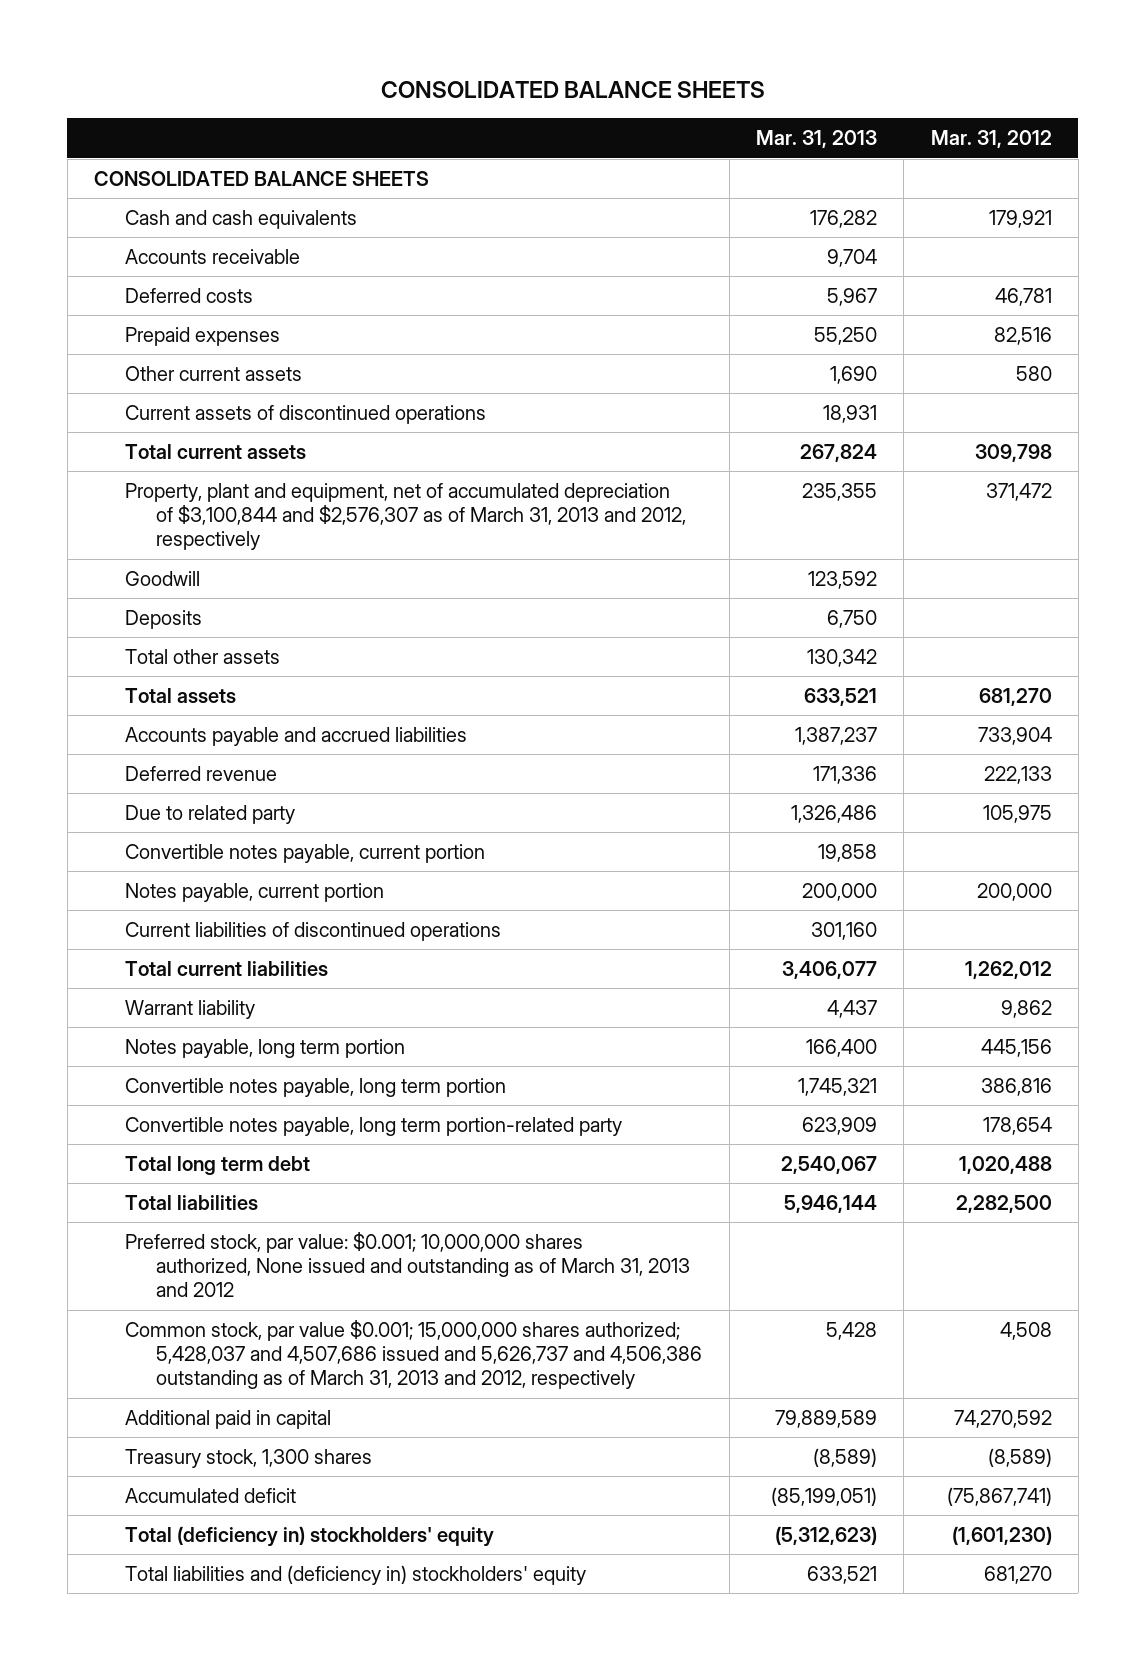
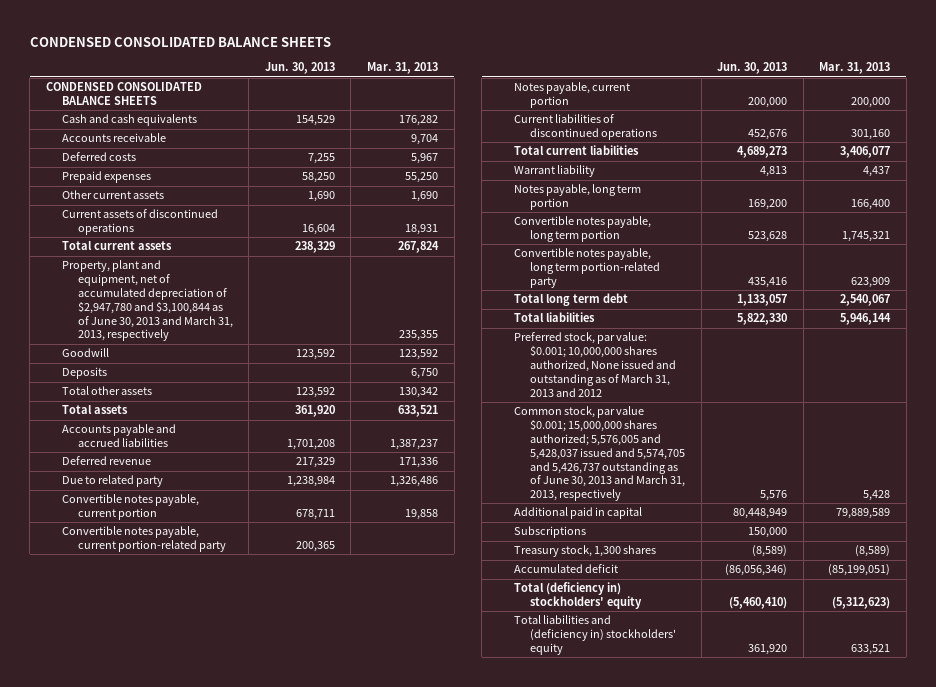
[380,81,765,99] CONSOLIDATED BALANCE SHEETS -> [29,36,331,47] CONDENSED CONSOLIDATED BALANCE SHEETS
[930,130,1052,149] Mar. 31, 2012 -> none
none -> [264,62,335,75] Jun. 30, 2013
[94,170,430,186] CONSOLIDATED BALANCE SHEETS -> [45,82,202,106] CONDENSED CONSOLIDATED BALANCE SHEETS
[125,482,687,551] Property, plant and equipment, net of accumulated depreciation of $3,100,844 and $2,576,307 as of March 31, 2013 and 2012, respectively -> [61,260,233,342] Property, plant and equipment, net of accumulated depreciation of $2,947,780 and $3,100,844 as of June 30, 2013 and March 31, 2013, respectively
none -> [61,526,226,553] Convertible notes payable, current portion-related party
[125,1319,703,1390] Common stock, par value $0.001; 15,000,000 shares authorized; 5,428,037 and 4,507,686 issued and 5,626,737 and 4,506,386 outstanding as of March 31, 2013 and 2012, respectively -> [513,406,685,502] Common stock, par value $0.001; 15,000,000 shares authorized; 5,576,005 and 5,428,037 issued and 5,574,705 and 5,426,737 outstanding as of June 30, 2013 and March 31, 2013, respectively
none -> [513,526,586,539] Subscriptions

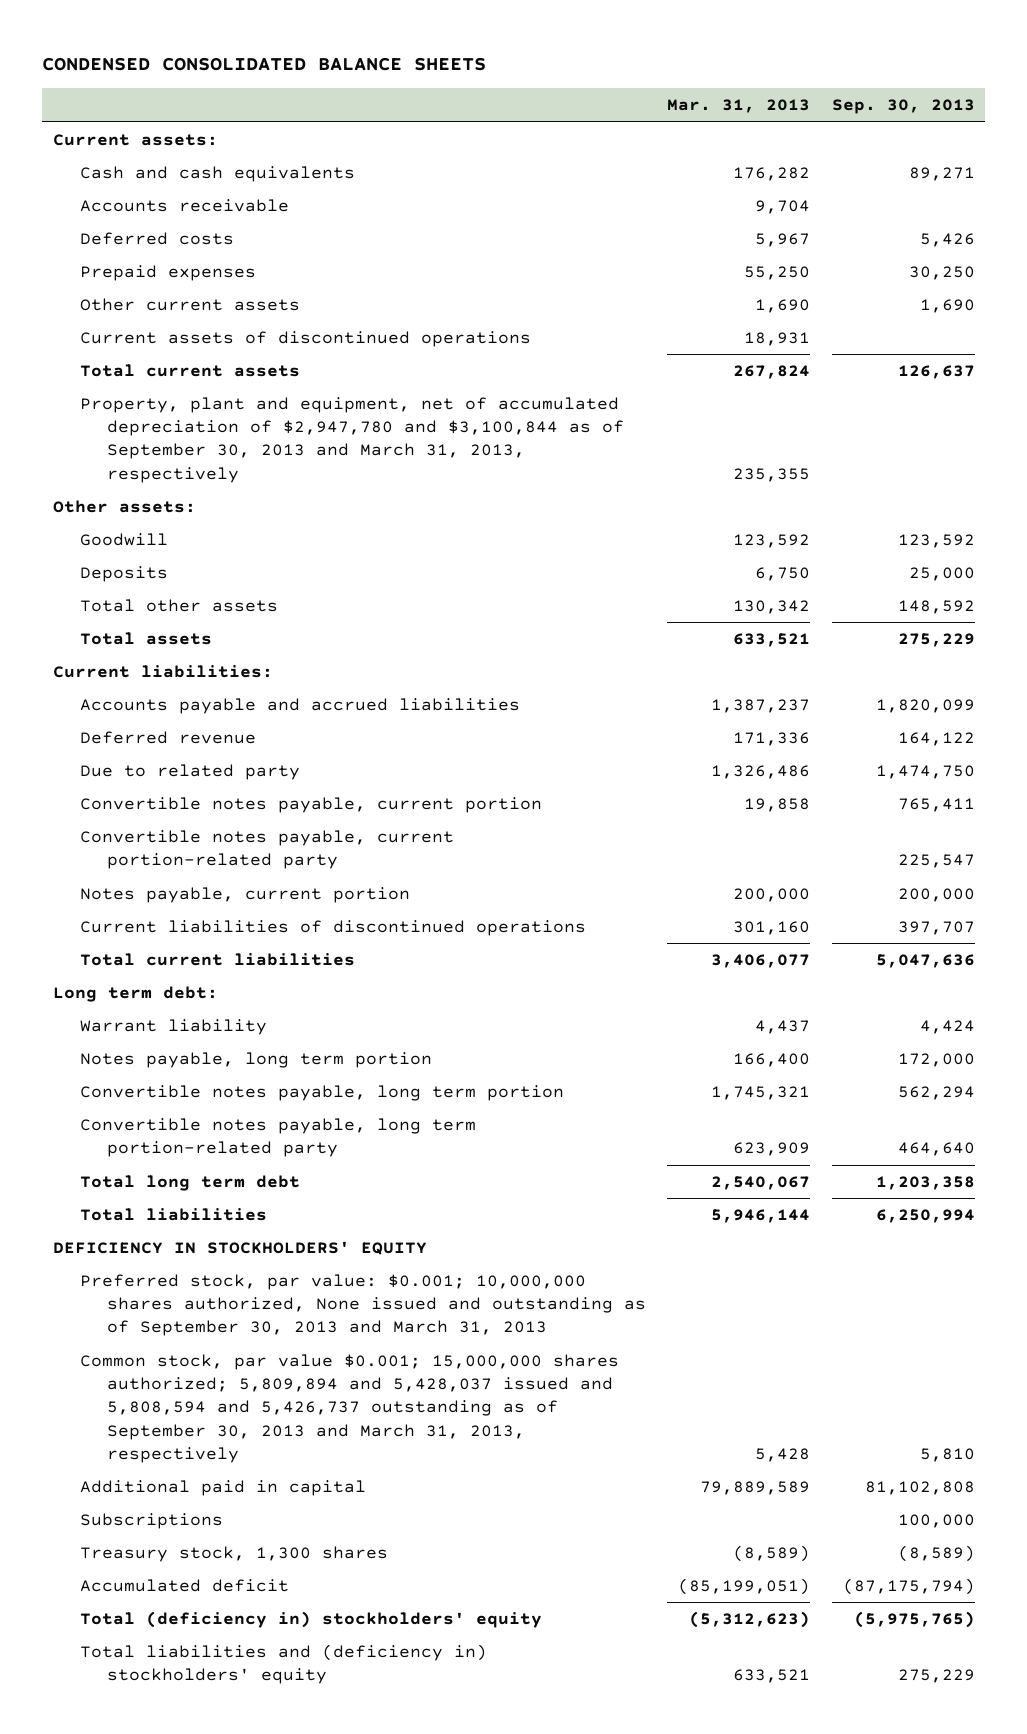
[264,62,335,75] Jun. 30, 2013 -> none
none -> [831,99,975,115] Sep. 30, 2013
[45,82,202,106] CONDENSED CONSOLIDATED BALANCE SHEETS -> none
none -> [52,134,218,147] Current assets:
[61,260,233,342] Property, plant and equipment, net of accumulated depreciation of $2,947,780 and $3,100,844 as of June 30, 2013 and March 31, 2013, respectively -> [80,397,625,483] Property, plant and equipment, net of accumulated depreciation of $2,947,780 and $3,100,844 as of September 30, 2013 and March 31, 2013, respectively
none -> [52,500,196,514] Other assets:
none -> [52,665,273,679] Current liabilities:
none -> [52,986,218,1003] Long term debt:
none -> [52,1241,427,1256] DEFICIENCY IN STOCKHOLDERS' EQUITY
[513,332,676,397] Preferred stock, par value: $0.001; 10,000,000 shares authorized, None issued and outstanding as of March 31, 2013 and 2012 -> [80,1274,647,1337] Preferred stock, par value: $0.001; 10,000,000 shares authorized, None issued and outstanding as of September 30, 2013 and March 31, 2013
[513,406,685,502] Common stock, par value $0.001; 15,000,000 shares authorized; 5,576,005 and 5,428,037 issued and 5,574,705 and 5,426,737 outstanding as of June 30, 2013 and March 31, 2013, respectively -> [80,1354,620,1463] Common stock, par value $0.001; 15,000,000 shares authorized; 5,809,894 and 5,428,037 issued and 5,808,594 and 5,426,737 outstanding as of September 30, 2013 and March 31, 2013, respectively

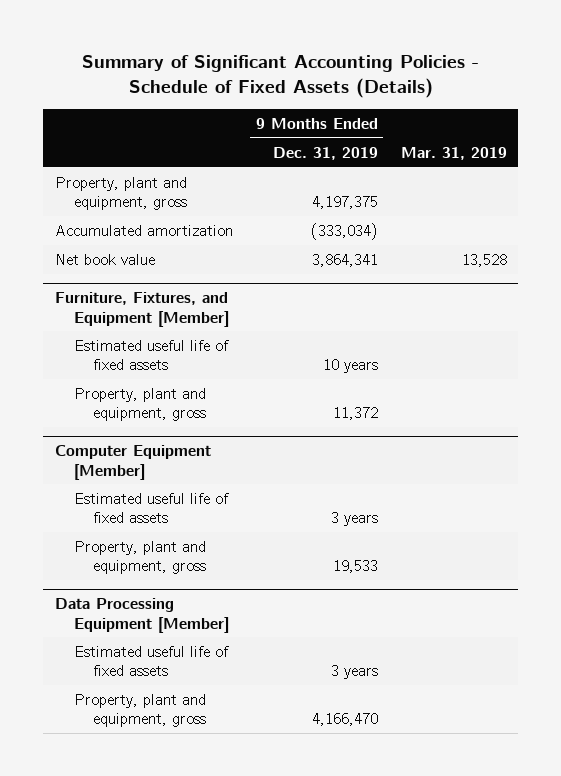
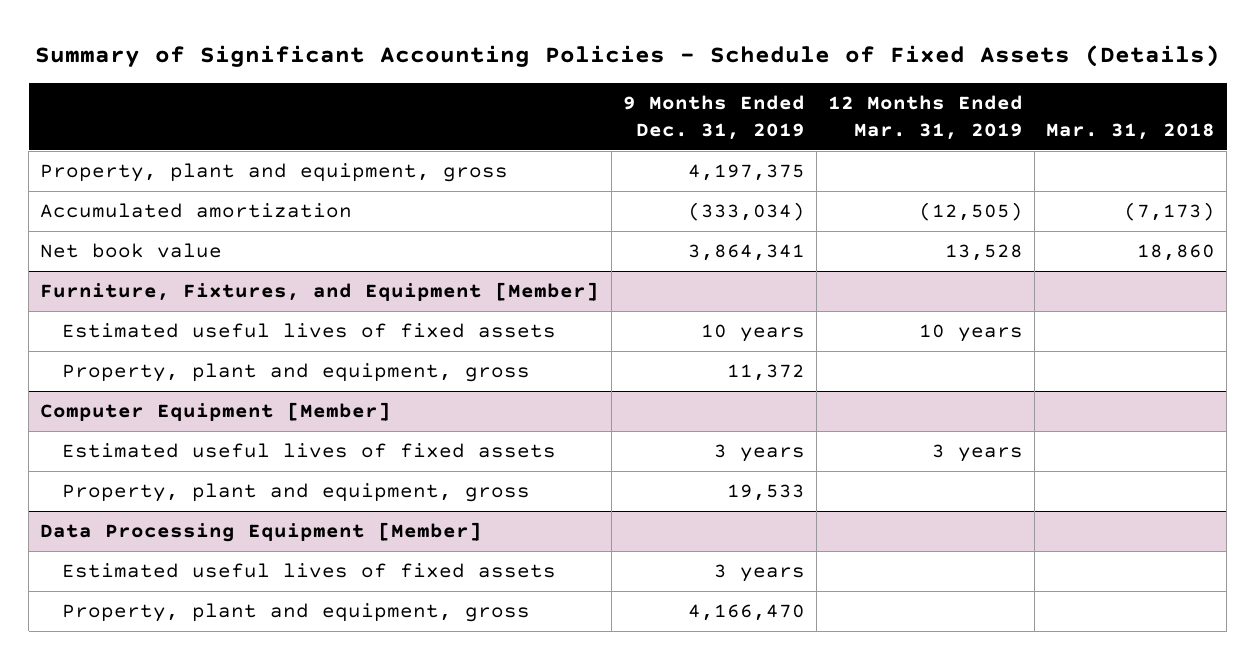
[400,146,507,160] Mar. 31, 2019 -> none
none -> [827,95,1023,141] 12 Months Ended Mar. 31, 2019
none -> [1046,123,1216,141] Mar. 31, 2018
[73,339,229,370] Estimated useful life of fixed assets -> [61,323,556,339] Estimated useful lives of fixed assets
[73,492,229,523] Estimated useful life of fixed assets -> [61,443,556,459] Estimated useful lives of fixed assets
[73,645,229,676] Estimated useful life of fixed assets -> [61,563,556,579] Estimated useful lives of fixed assets

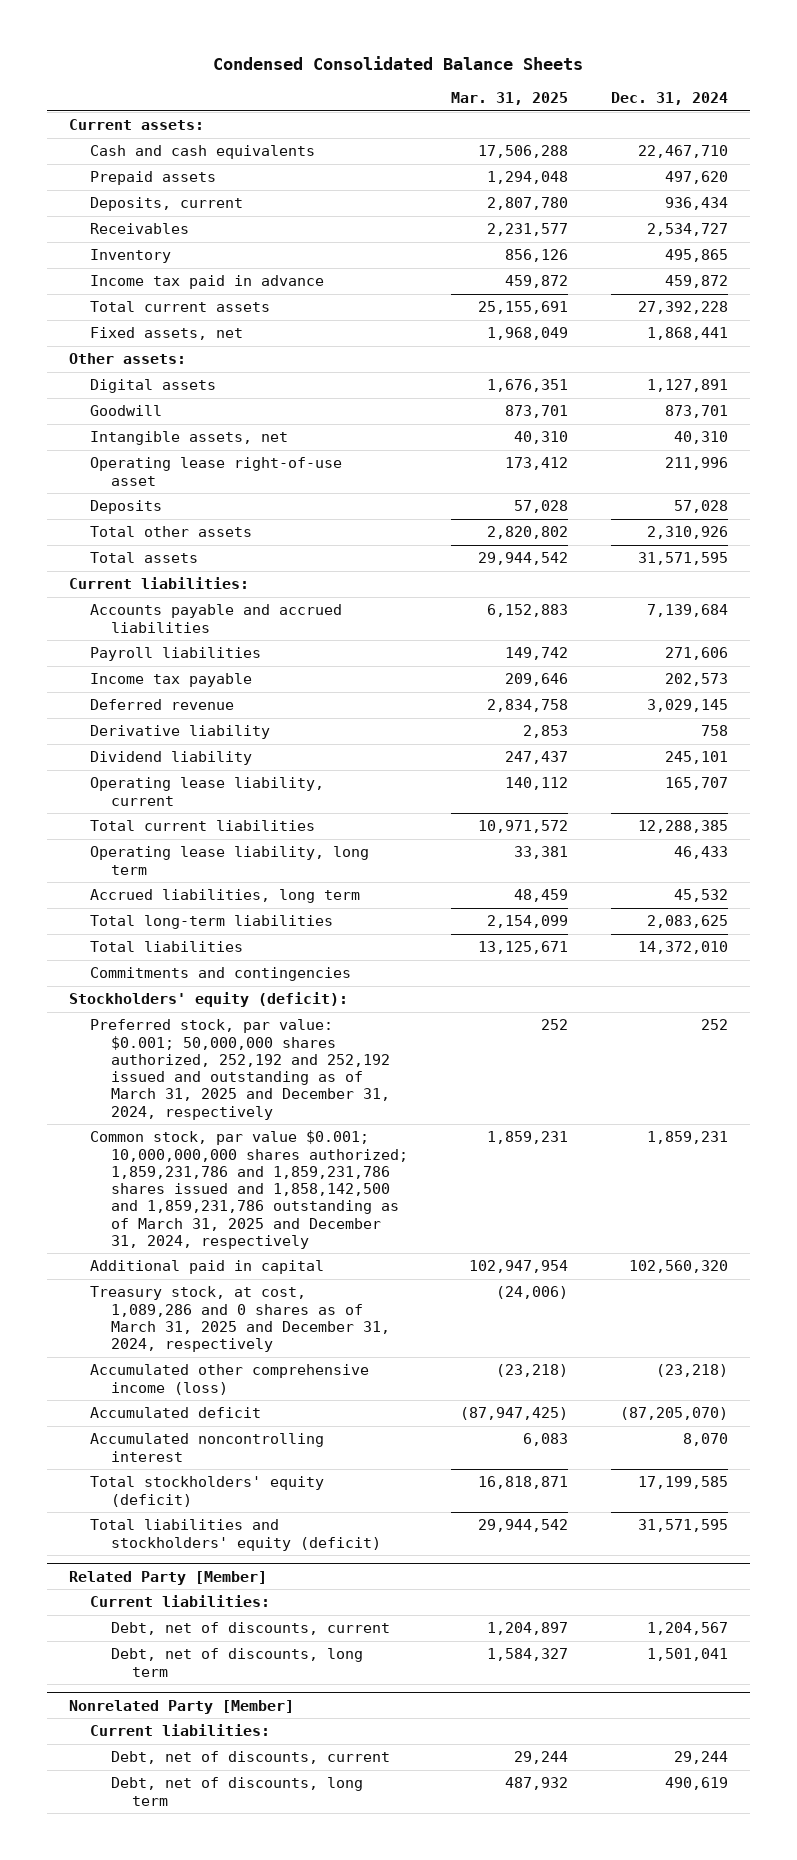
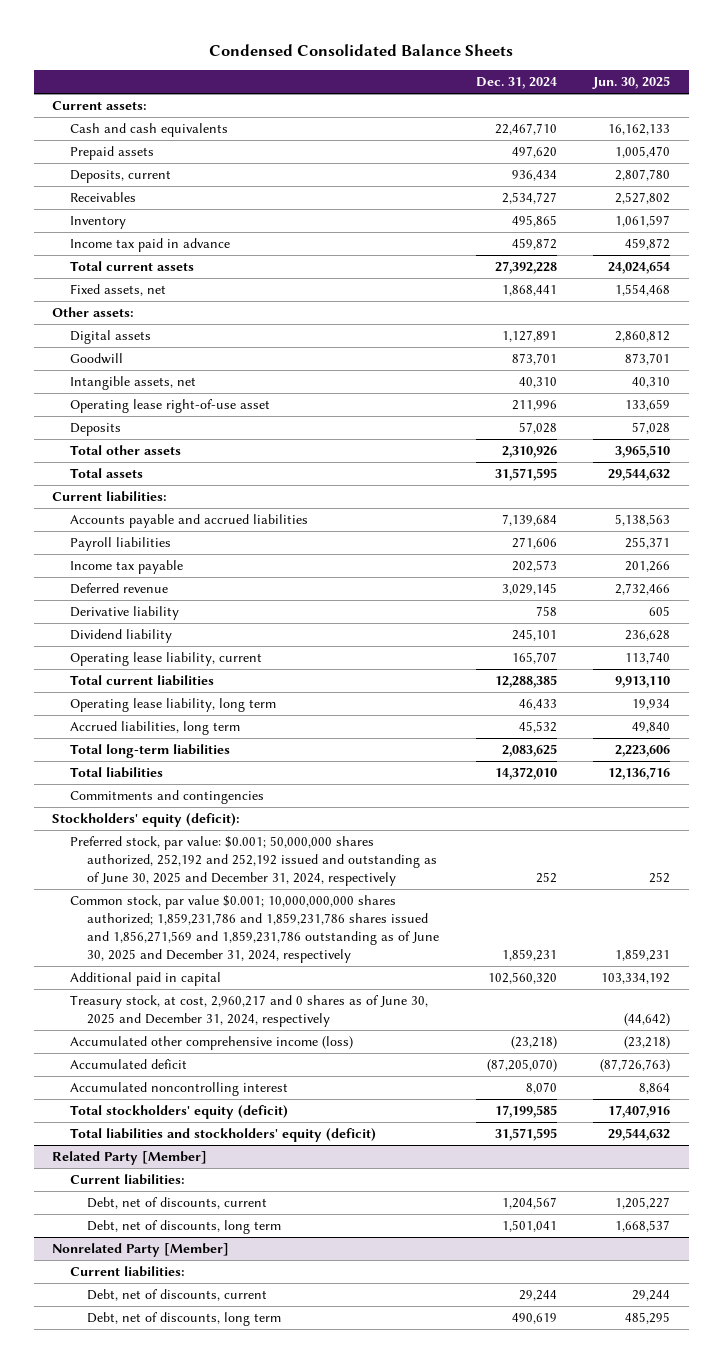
[450,92,568,106] Mar. 31, 2025 -> none
none -> [592,76,671,90] Jun. 30, 2025
[89,1019,390,1120] Preferred stock, par value: $0.001; 50,000,000 shares authorized, 252,192 and 252,192 issued and outstanding as of March 31, 2025 and December 31, 2024, respectively -> [69,836,438,887] Preferred stock, par value: $0.001; 50,000,000 shares authorized, 252,192 and 252,192 issued and outstanding as of June 30, 2025 and December 31, 2024, respectively
[89,1130,408,1249] Common stock, par value $0.001; 10,000,000,000 shares authorized; 1,859,231,786 and 1,859,231,786 shares issued and 1,858,142,500 and 1,859,231,786 outstanding as of March 31, 2025 and December 31, 2024, respectively -> [69,895,440,963] Common stock, par value $0.001; 10,000,000,000 shares authorized; 1,859,231,786 and 1,859,231,786 shares issued and 1,856,271,569 and 1,859,231,786 outstanding as of June 30, 2025 and December 31, 2024, respectively
[89,1286,390,1353] Treasury stock, at cost, 1,089,286 and 0 shares as of March 31, 2025 and December 31, 2024, respectively -> [69,995,428,1028] Treasury stock, at cost, 2,960,217 and 0 shares as of June 30, 2025 and December 31, 2024, respectively

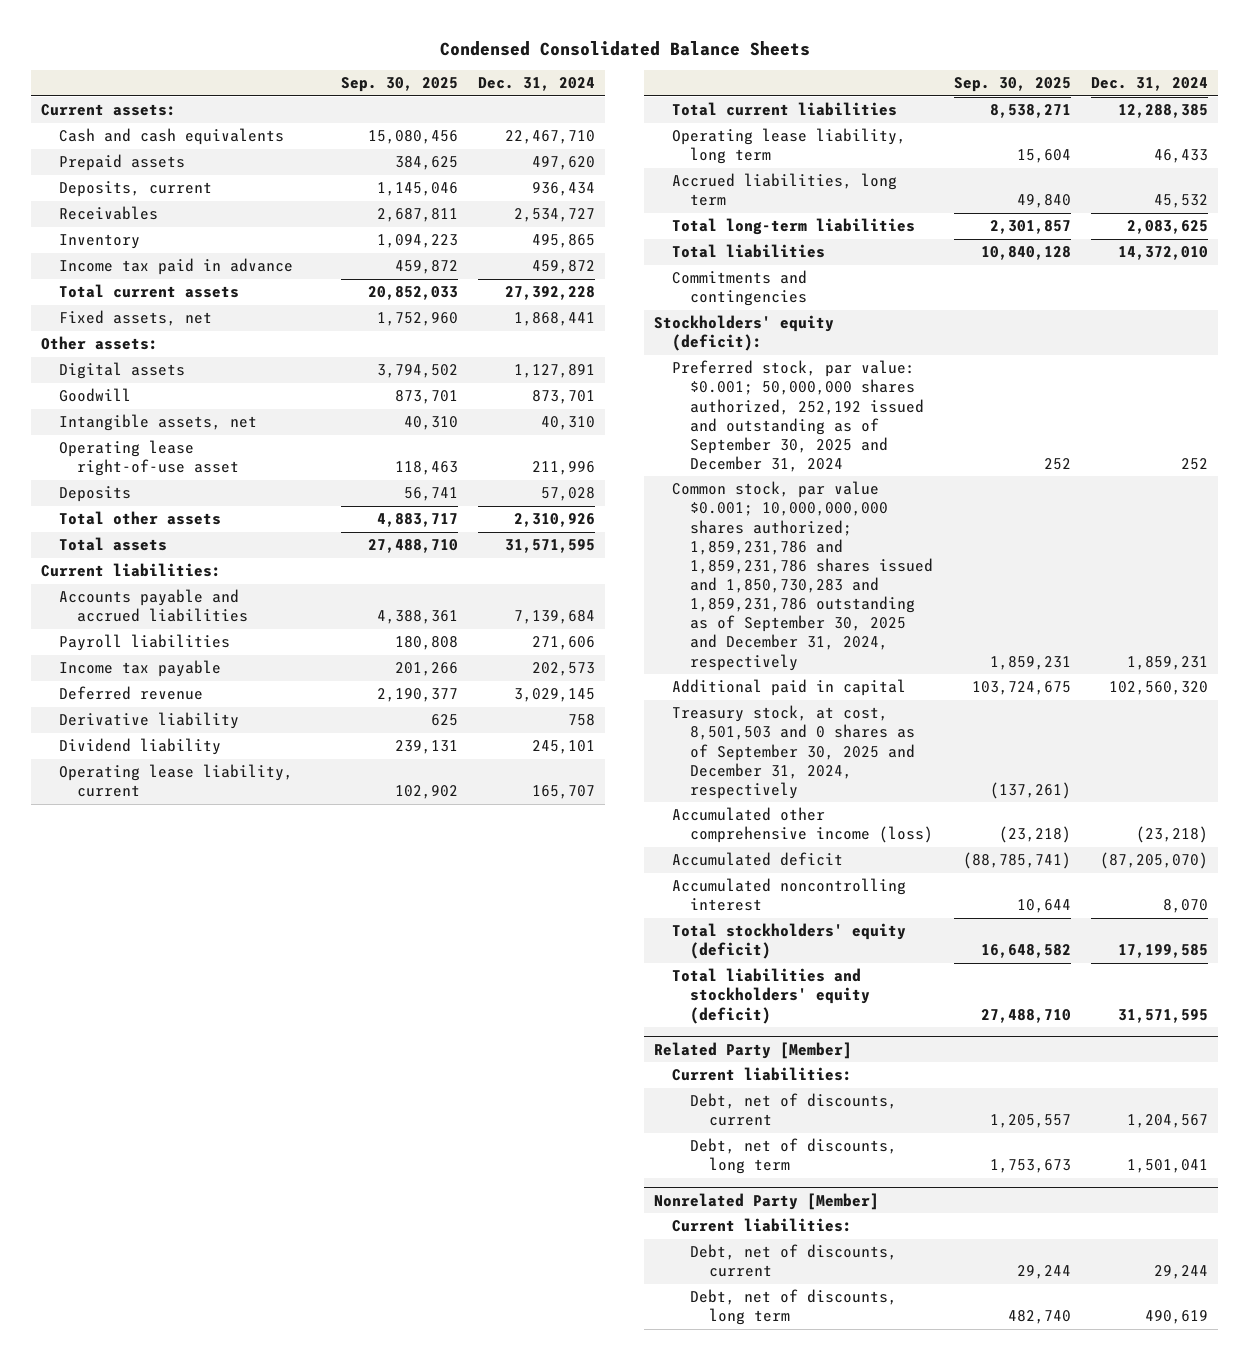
[592,76,671,90] Jun. 30, 2025 -> none
none -> [340,77,458,93] Sep. 30, 2025
[69,836,438,887] Preferred stock, par value: $0.001; 50,000,000 shares authorized, 252,192 and 252,192 issued and outstanding as of June 30, 2025 and December 31, 2024, respectively -> [672,360,925,472] Preferred stock, par value: $0.001; 50,000,000 shares authorized, 252,192 issued and outstanding as of September 30, 2025 and December 31, 2024
[69,895,440,963] Common stock, par value $0.001; 10,000,000,000 shares authorized; 1,859,231,786 and 1,859,231,786 shares issued and 1,856,271,569 and 1,859,231,786 outstanding as of June 30, 2025 and December 31, 2024, respectively -> [672,481,934,671] Common stock, par value $0.001; 10,000,000,000 shares authorized; 1,859,231,786 and 1,859,231,786 shares issued and 1,850,730,283 and 1,859,231,786 outstanding as of September 30, 2025 and December 31, 2024, respectively
[69,995,428,1028] Treasury stock, at cost, 2,960,217 and 0 shares as of June 30, 2025 and December 31, 2024, respectively -> [672,705,916,799] Treasury stock, at cost, 8,501,503 and 0 shares as of September 30, 2025 and December 31, 2024, respectively

